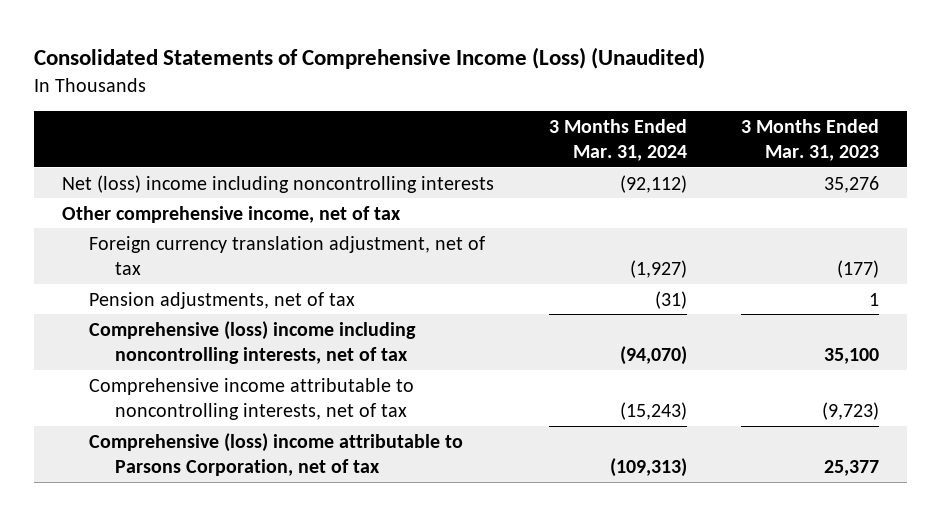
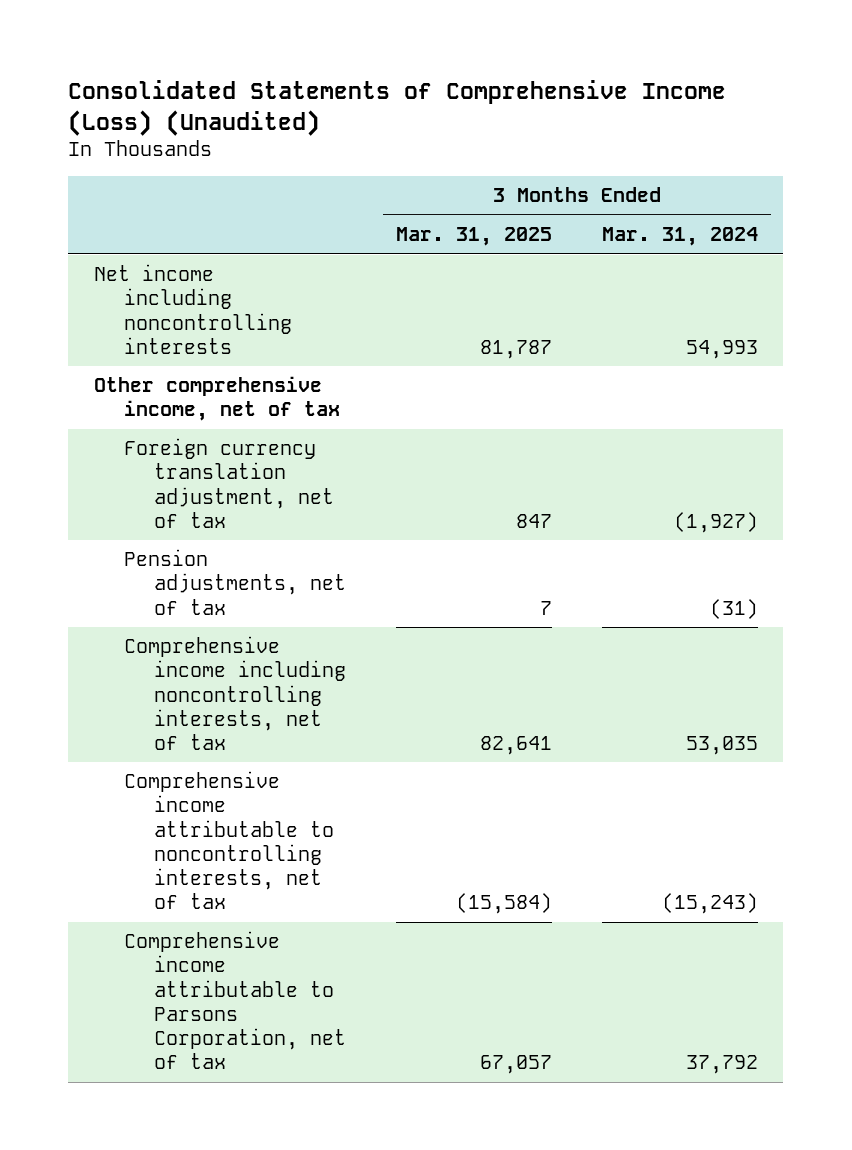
[741,118,880,162] 3 Months Ended Mar. 31, 2023 -> none
none -> [395,227,552,247] Mar. 31, 2025
[61,174,494,193] Net (loss) income including noncontrolling interests -> [93,264,292,354] Net income including noncontrolling interests
[619,174,687,193] (92,112) -> [686,339,759,359] 54,993
[88,320,416,364] Comprehensive (loss) income including noncontrolling interests, net of tax -> [123,636,346,750] Comprehensive income including noncontrolling interests, net of tax
[619,345,687,365] (94,070) -> [686,735,759,755] 53,035
[88,432,463,476] Comprehensive (loss) income attributable to Parsons Corporation, net of tax -> [123,931,346,1069] Comprehensive income attributable to Parsons Corporation, net of tax
[609,457,687,477] (109,313) -> [686,1054,759,1074] 37,792

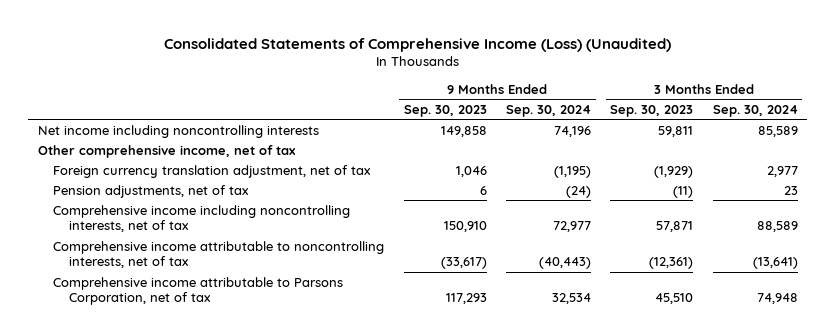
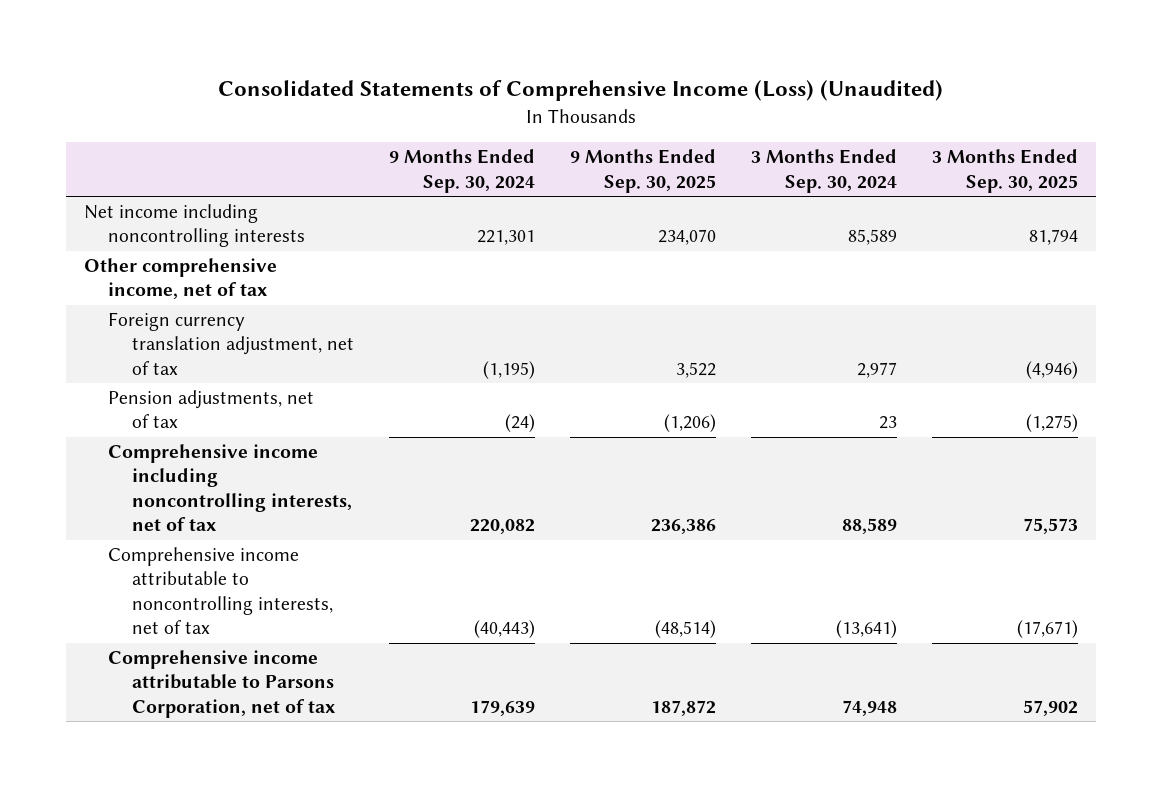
[403,104,487,117] Sep. 30, 2023 -> none
[610,104,694,117] Sep. 30, 2023 -> none
none -> [570,149,717,193] 9 Months Ended Sep. 30, 2025
none -> [932,149,1079,193] 3 Months Ended Sep. 30, 2025
[554,125,592,137] 74,196 -> [477,230,536,246] 221,301
[553,221,592,233] 72,977 -> [470,519,536,535] 220,082
[552,293,592,305] 32,534 -> [470,699,536,716] 179,639

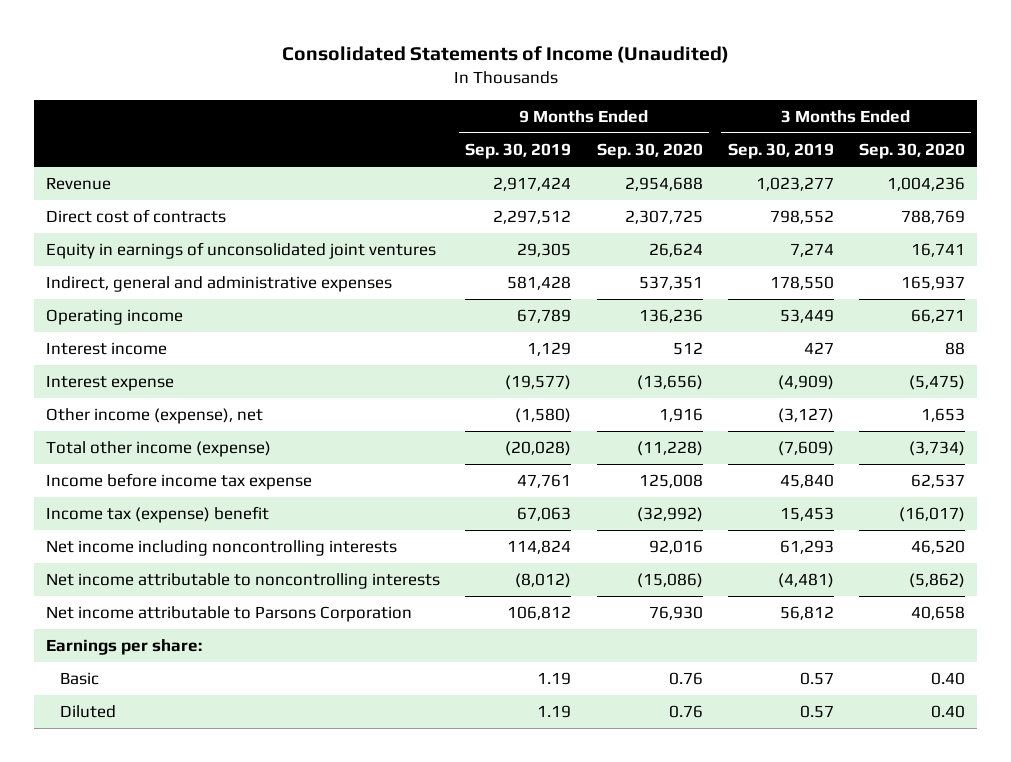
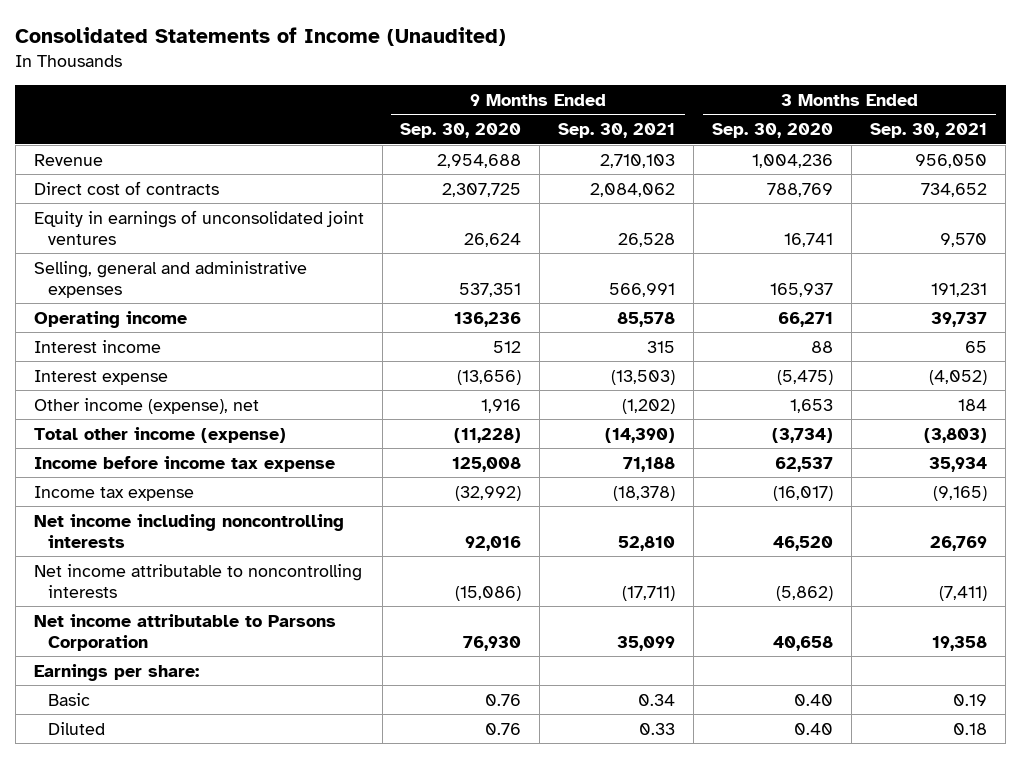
[465,142,572,159] Sep. 30, 2019 -> none
[727,142,834,159] Sep. 30, 2019 -> none
none -> [558,123,676,139] Sep. 30, 2021
none -> [870,123,988,139] Sep. 30, 2021
[46,276,393,293] Indirect, general and administrative expenses -> [33,260,307,298] Selling, general and administrative expenses
[46,506,270,524] Income tax (expense) benefit -> [33,485,194,501] Income tax expense

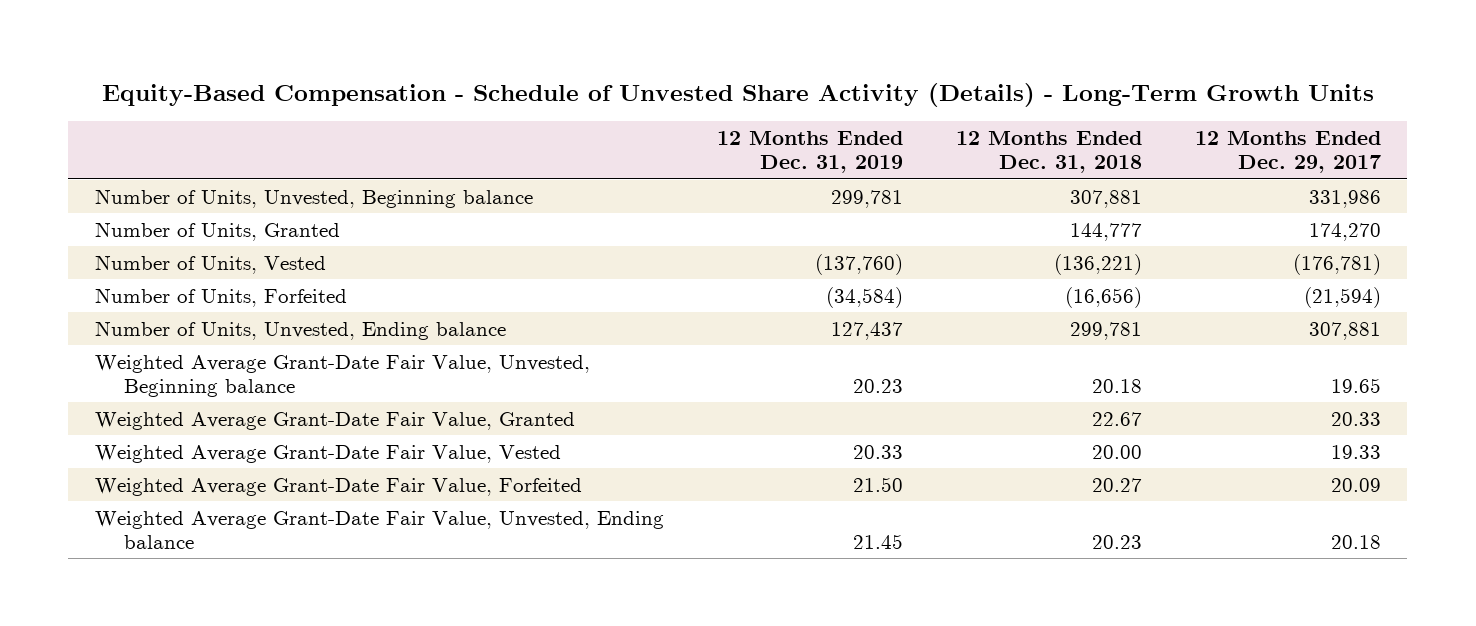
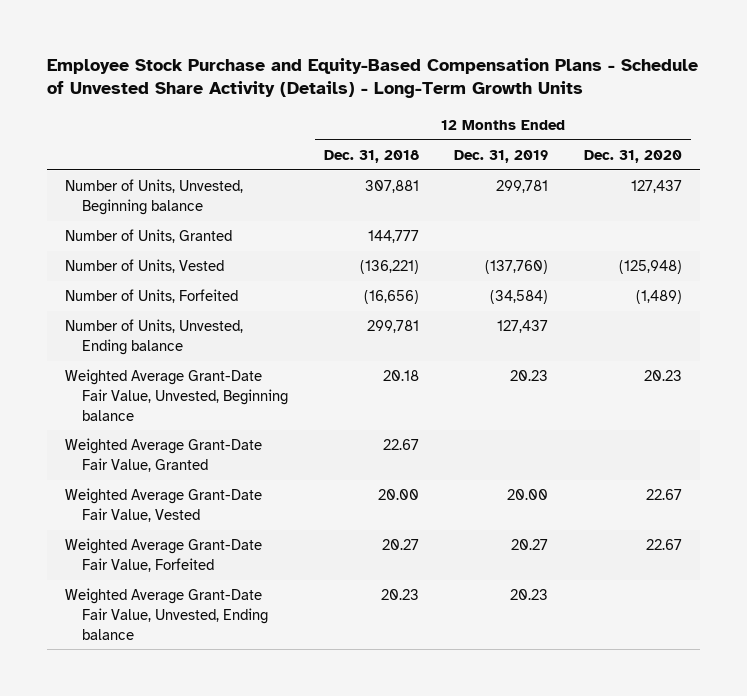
[101,82,1374,107] Equity-Based Compensation - Schedule of Unvested Share Activity (Details) - Long-Term Growth Units -> [46,57,698,99] Employee Stock Purchase and Equity-Based Compensation Plans - Schedule of Unvested Share Activity (Details) - Long-Term Growth Units
[1194,131,1381,174] 12 Months Ended Dec. 29, 2017 -> none
none -> [584,149,683,163] Dec. 31, 2020
[852,444,903,459] 20.33 -> [507,489,549,501] 20.00
[852,476,903,492] 21.50 -> [511,539,549,551] 20.27
[852,533,903,549] 21.45 -> [510,589,549,601] 20.23

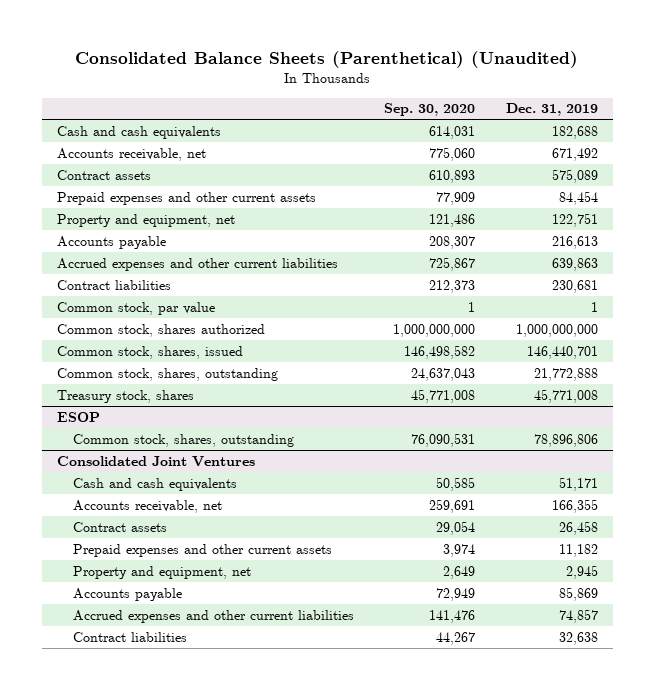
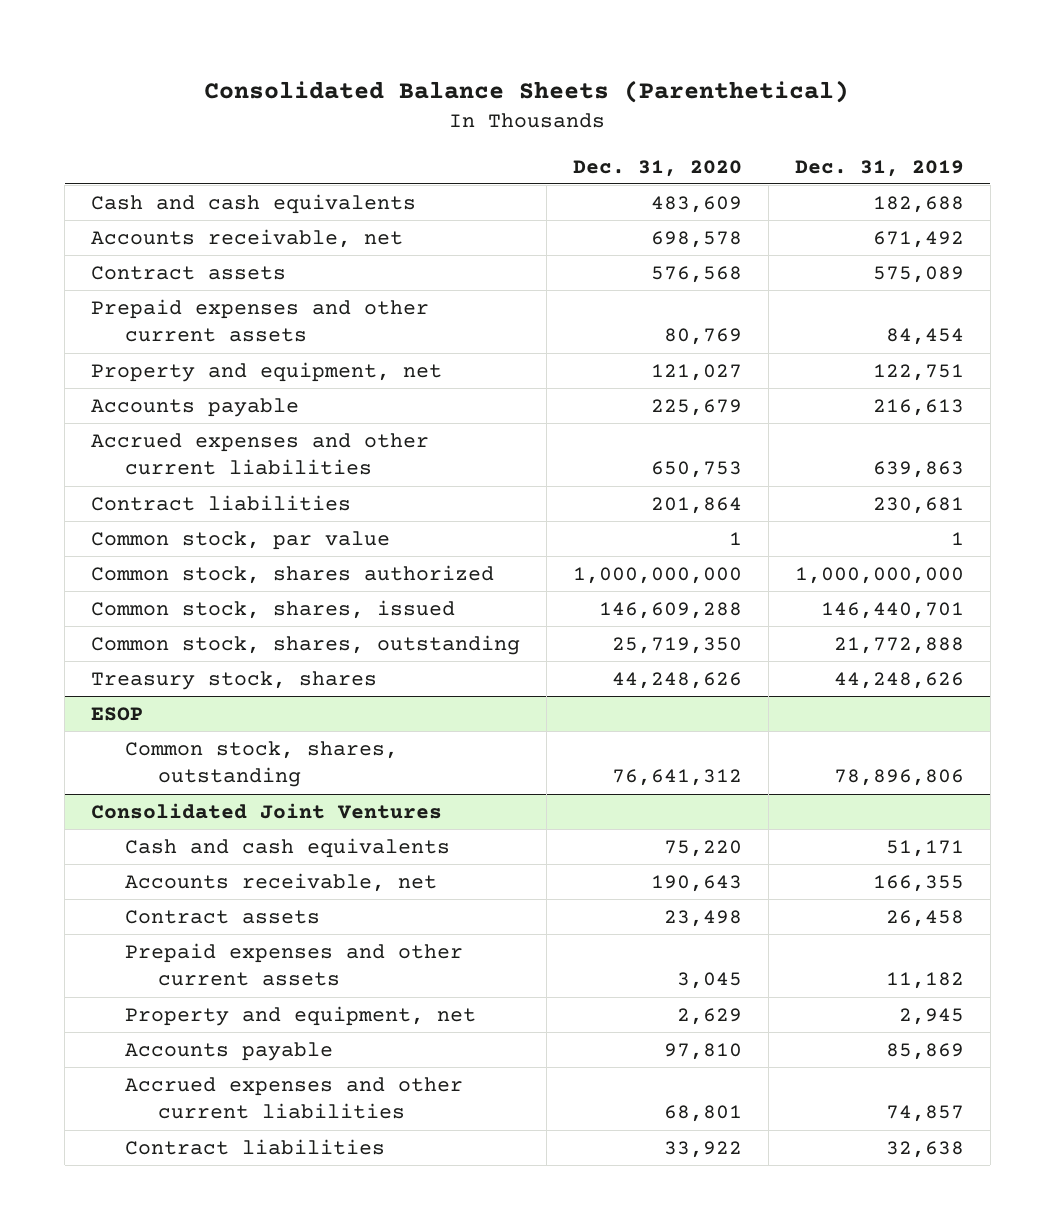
[75,51,579,69] Consolidated Balance Sheets (Parenthetical) (Unaudited) -> [204,80,850,104] Consolidated Balance Sheets (Parenthetical)
[384,103,476,117] Sep. 30, 2020 -> none
none -> [572,159,742,177] Dec. 31, 2020
[533,388,598,403] 45,771,008 -> [833,671,964,689] 44,248,626

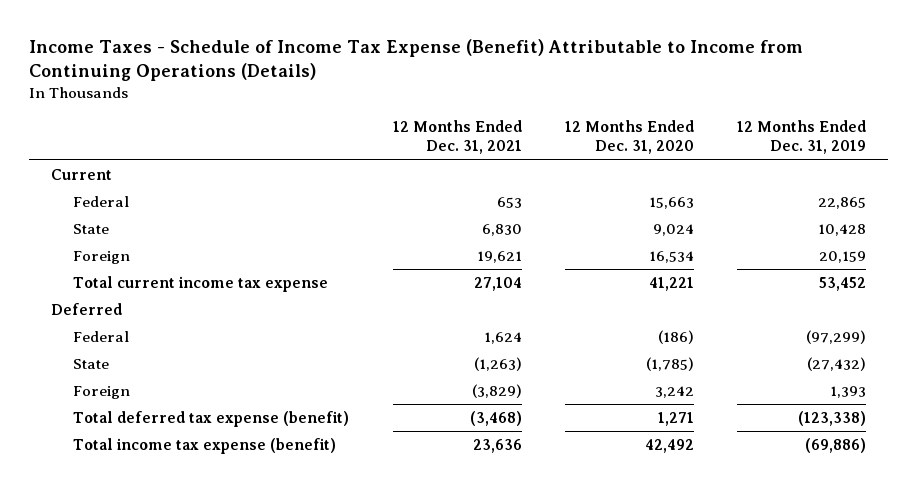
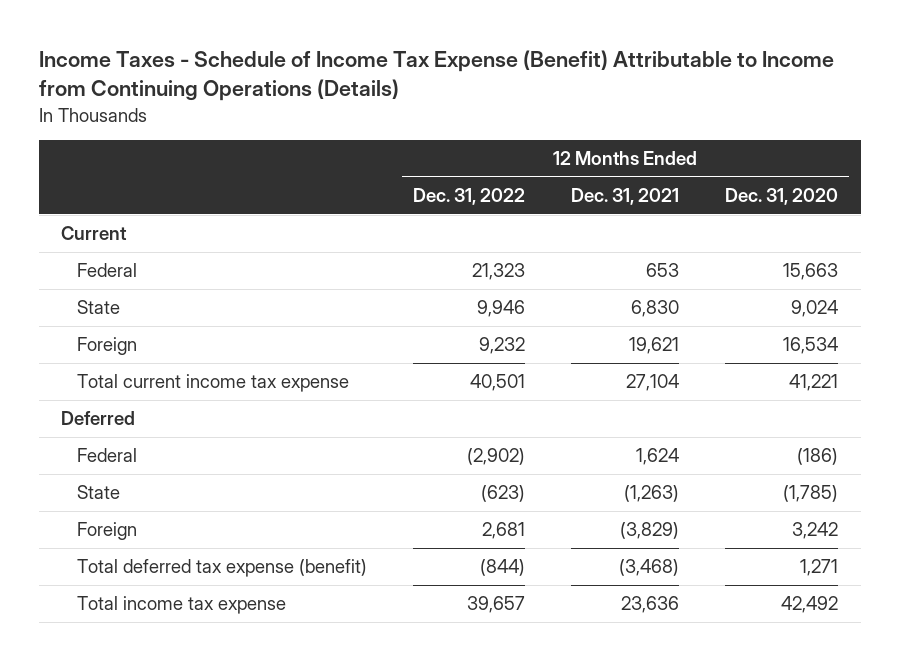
[737,120,867,155] 12 Months Ended Dec. 31, 2019 -> none
none -> [413,188,526,206] Dec. 31, 2022
[73,437,337,454] Total income tax expense (benefit) -> [77,596,287,615] Total income tax expense

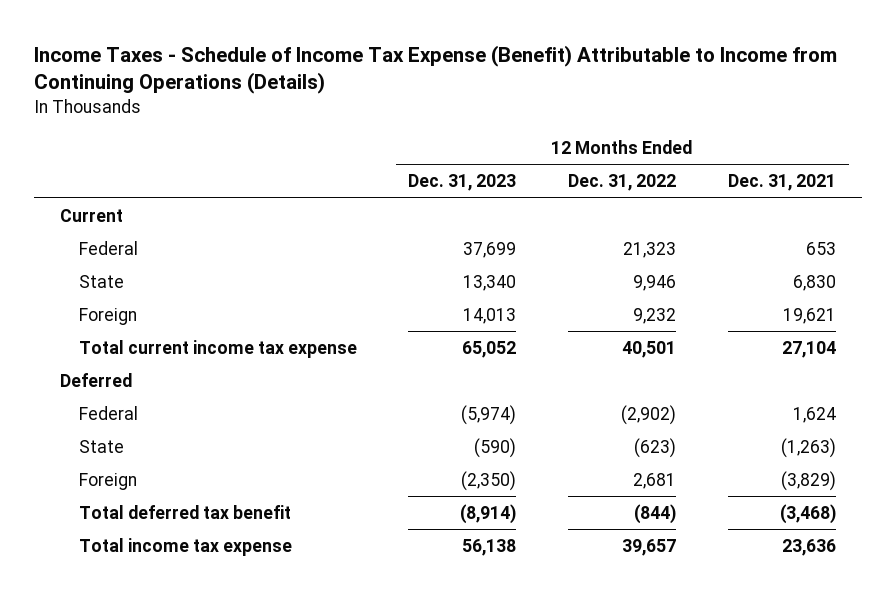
[724,188,838,206] Dec. 31, 2020 -> none
none -> [408,174,517,192] Dec. 31, 2023
[77,559,368,578] Total deferred tax expense (benefit) -> [78,505,291,520] Total deferred tax benefit

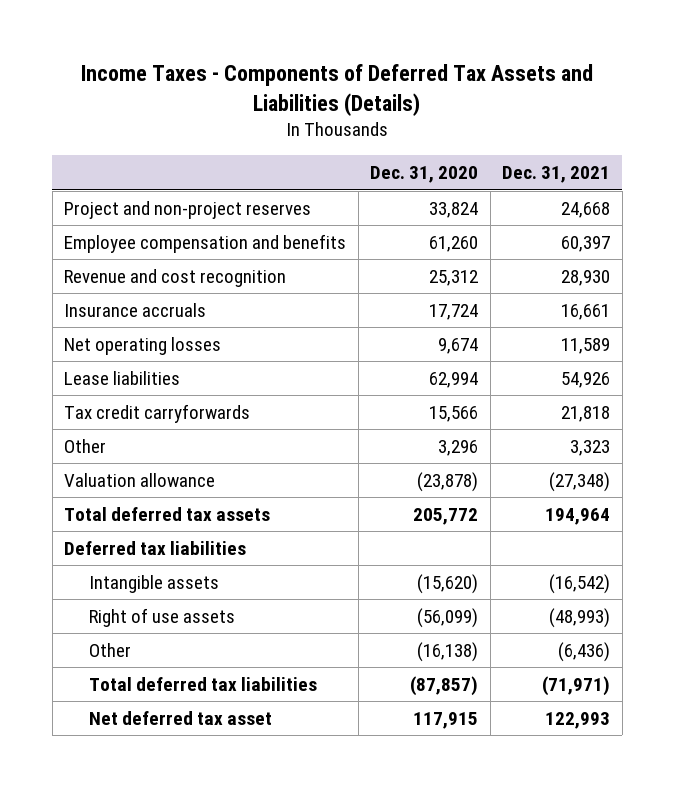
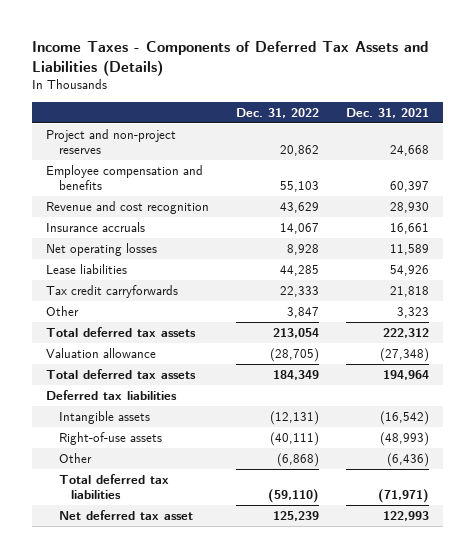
[370,166,479,184] Dec. 31, 2020 -> none
none -> [236,107,320,118] Dec. 31, 2022
none -> [45,326,196,337] Total deferred tax assets
[89,607,236,627] Right of use assets -> [58,431,162,445] Right-of-use assets

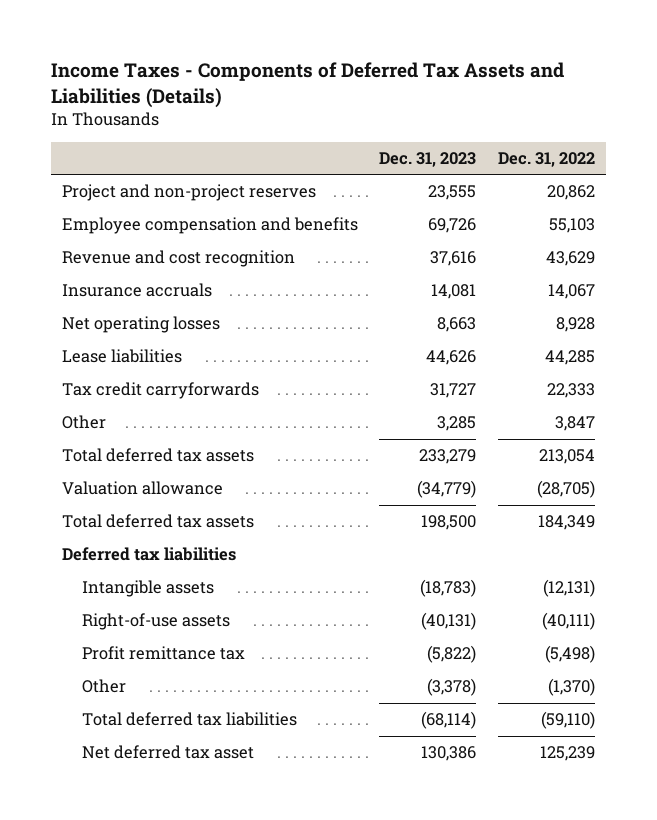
[346,107,430,118] Dec. 31, 2021 -> none
none -> [379,152,477,168] Dec. 31, 2023
none -> [81,646,245,661] Profit remittance tax
[277,452,320,467] (6,868) -> [547,678,595,697] (1,370)

